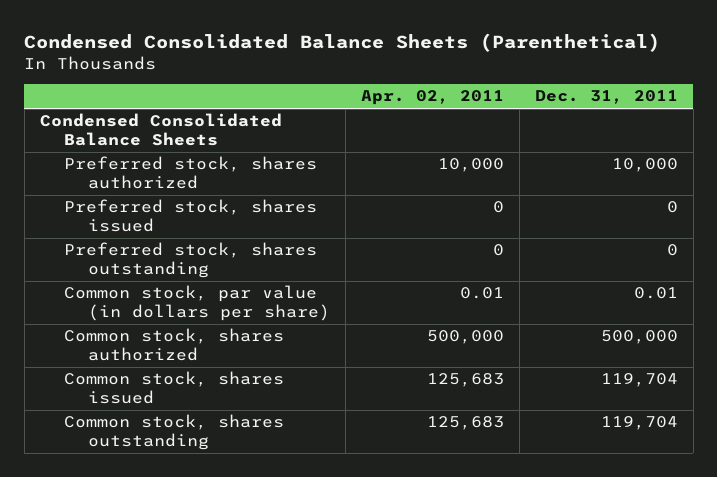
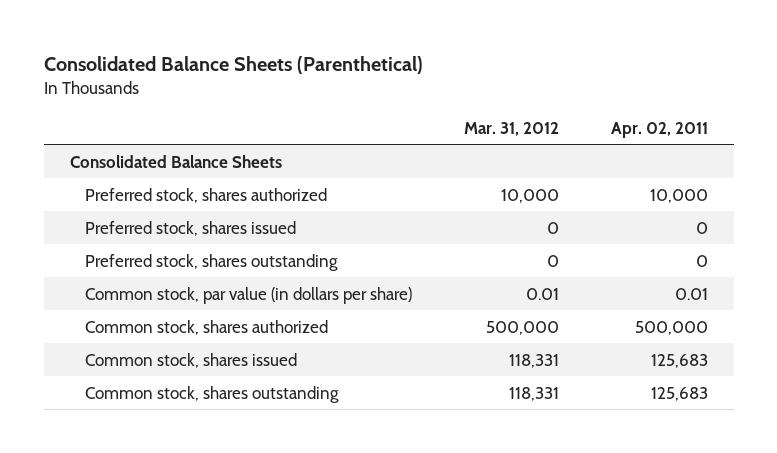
[24,33,661,53] Condensed Consolidated Balance Sheets (Parenthetical) -> [43,55,423,74] Consolidated Balance Sheets (Parenthetical)
[534,90,678,105] Dec. 31, 2011 -> none
none -> [464,121,560,136] Mar. 31, 2012
[39,113,282,147] Condensed Consolidated Balance Sheets -> [69,154,282,168] Consolidated Balance Sheets

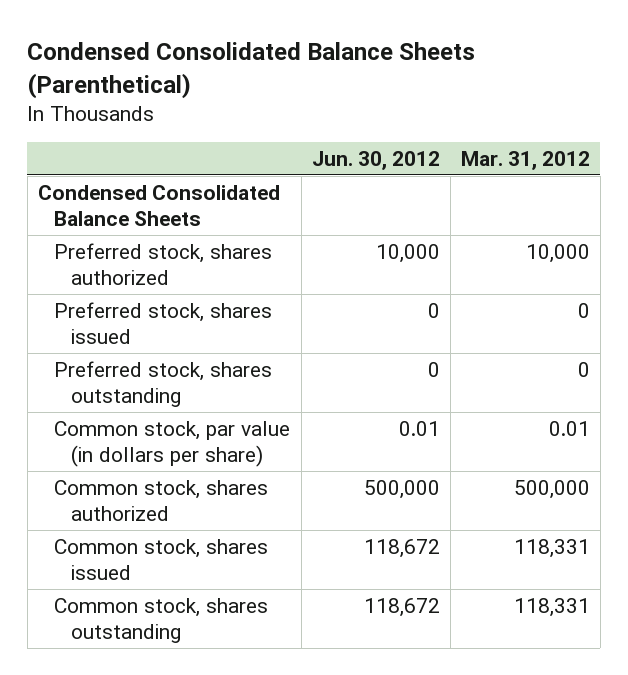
[43,55,423,74] Consolidated Balance Sheets (Parenthetical) -> [27,42,476,99] Condensed Consolidated Balance Sheets (Parenthetical)
[610,121,708,138] Apr. 02, 2011 -> none
none -> [311,151,440,171] Jun. 30, 2012
[69,154,282,168] Consolidated Balance Sheets -> [37,184,280,227] Condensed Consolidated Balance Sheets

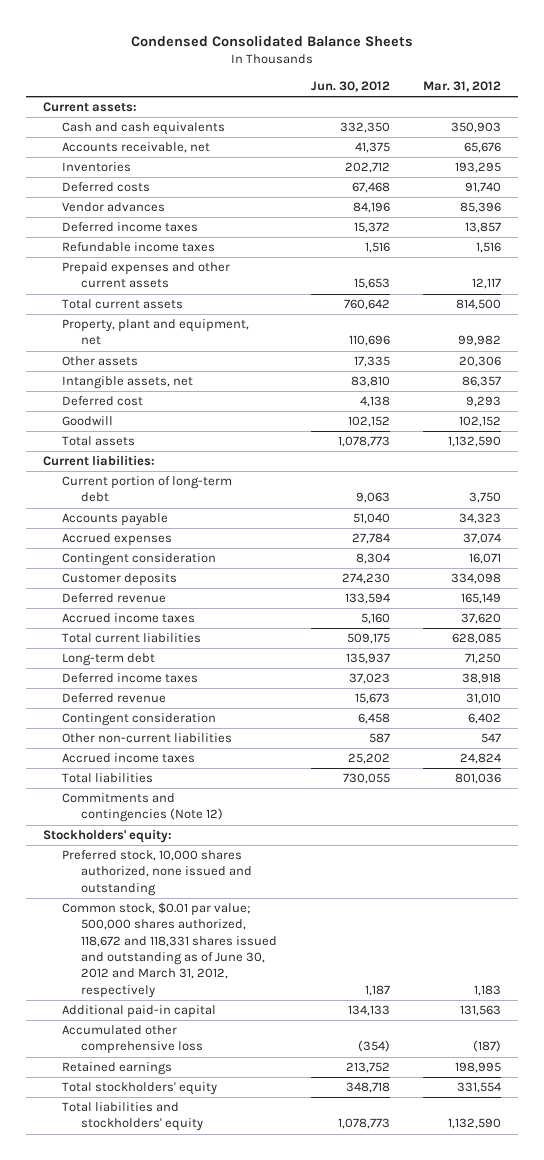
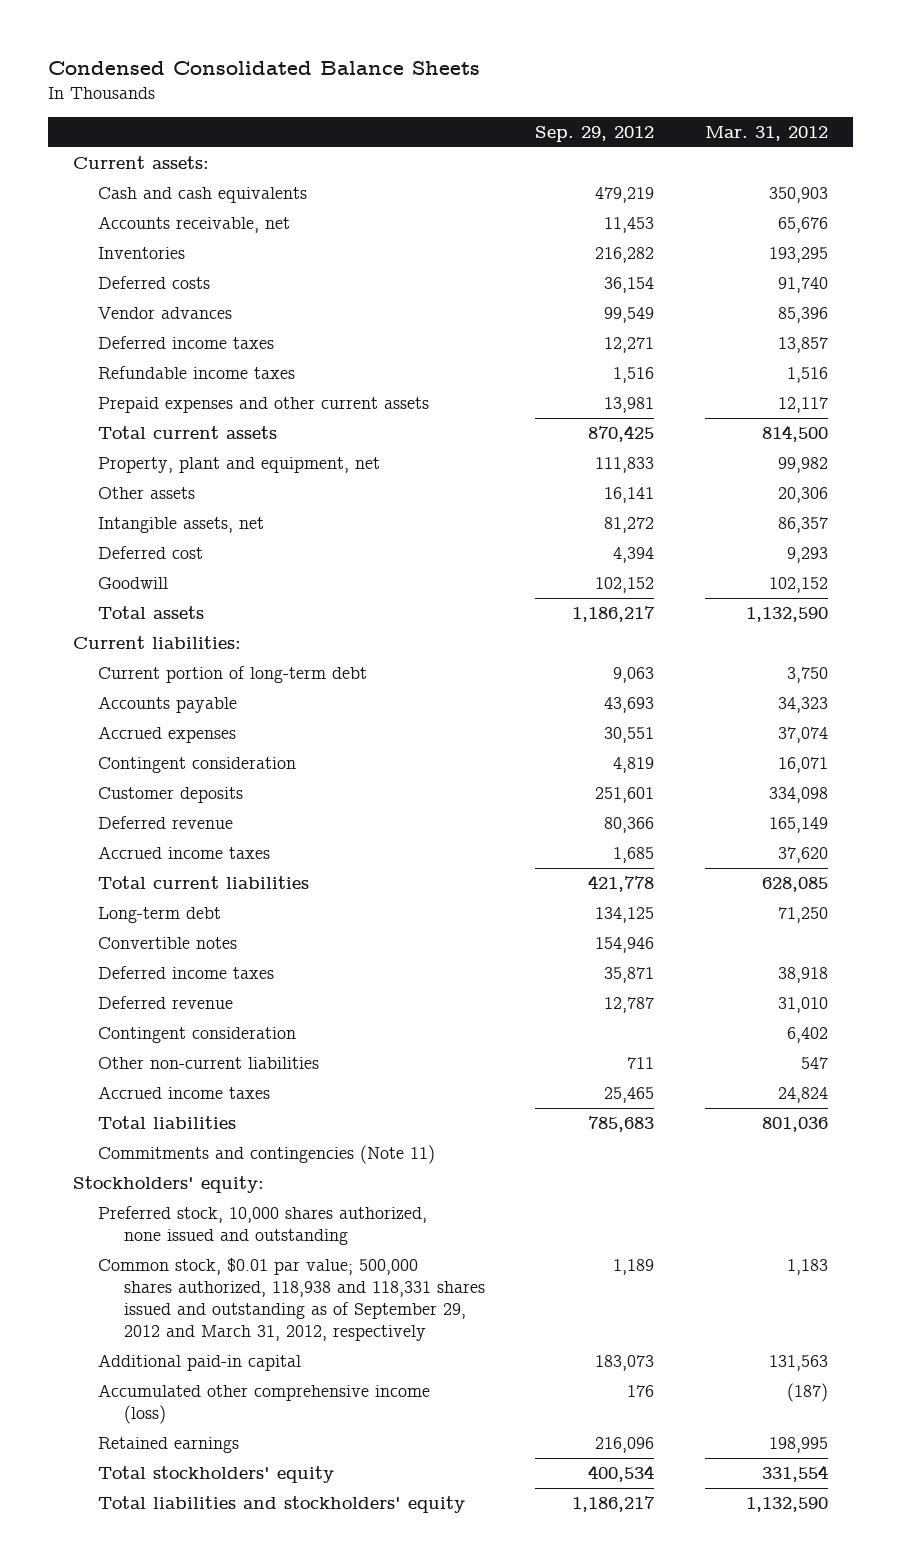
[310,81,390,93] Jun. 30, 2012 -> none
none -> [535,126,655,143] Sep. 29, 2012
none -> [98,936,238,949] Convertible notes
[62,793,224,823] Commitments and contingencies (Note 12) -> [98,1144,436,1164] Commitments and contingencies (Note 11)
[62,902,278,998] Common stock, $0.01 par value; 500,000 shares authorized, 118,672 and 118,331 shares issued and outstanding as of June 30, 2012 and March 31, 2012, respectively -> [98,1257,485,1342] Common stock, $0.01 par value; 500,000 shares authorized, 118,938 and 118,331 shares issued and outstanding as of September 29, 2012 and March 31, 2012, respectively
[62,1025,204,1055] Accumulated other comprehensive loss -> [98,1383,431,1425] Accumulated other comprehensive income (loss)

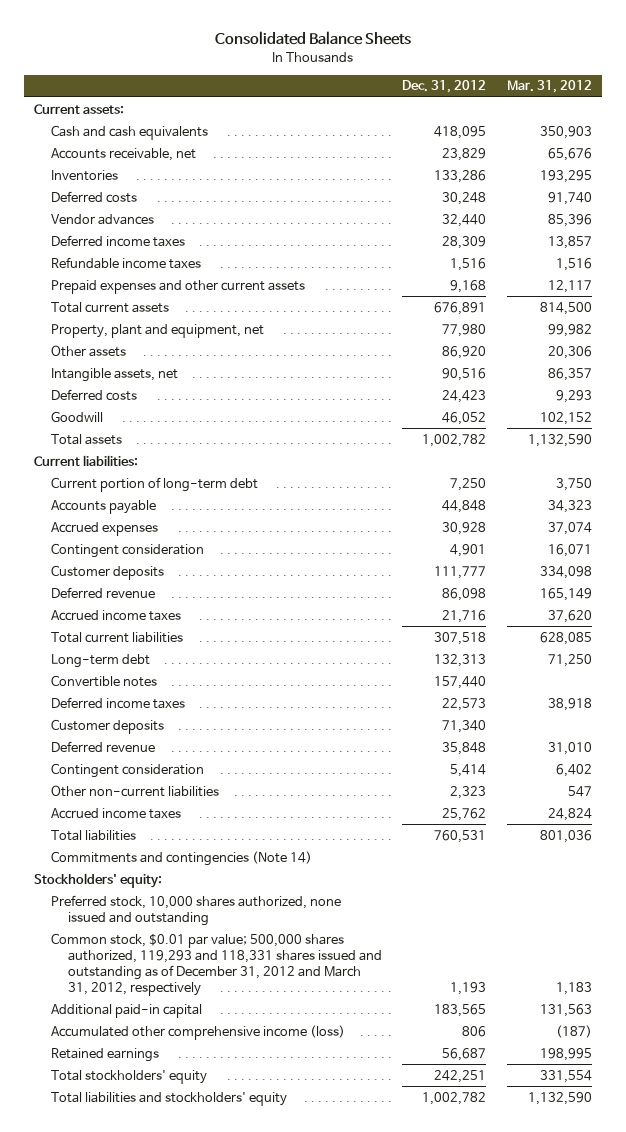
[47,61,480,76] Condensed Consolidated Balance Sheets -> [215,30,412,45] Consolidated Balance Sheets
[535,126,655,143] Sep. 29, 2012 -> none
none -> [402,80,487,94] Dec. 31, 2012
[98,545,204,559] Deferred cost -> [50,388,137,401] Deferred costs
none -> [50,718,164,734] Customer deposits
[98,1144,436,1164] Commitments and contingencies (Note 11) -> [50,850,312,866] Commitments and contingencies (Note 14)
[98,1257,485,1342] Common stock, $0.01 par value; 500,000 shares authorized, 118,938 and 118,331 shares issued and outstanding as of September 29, 2012 and March 31, 2012, respectively -> [50,932,382,996] Common stock, $0.01 par value; 500,000 shares authorized, 119,293 and 118,331 shares issued and outstanding as of December 31, 2012 and March 31, 2012, respectively

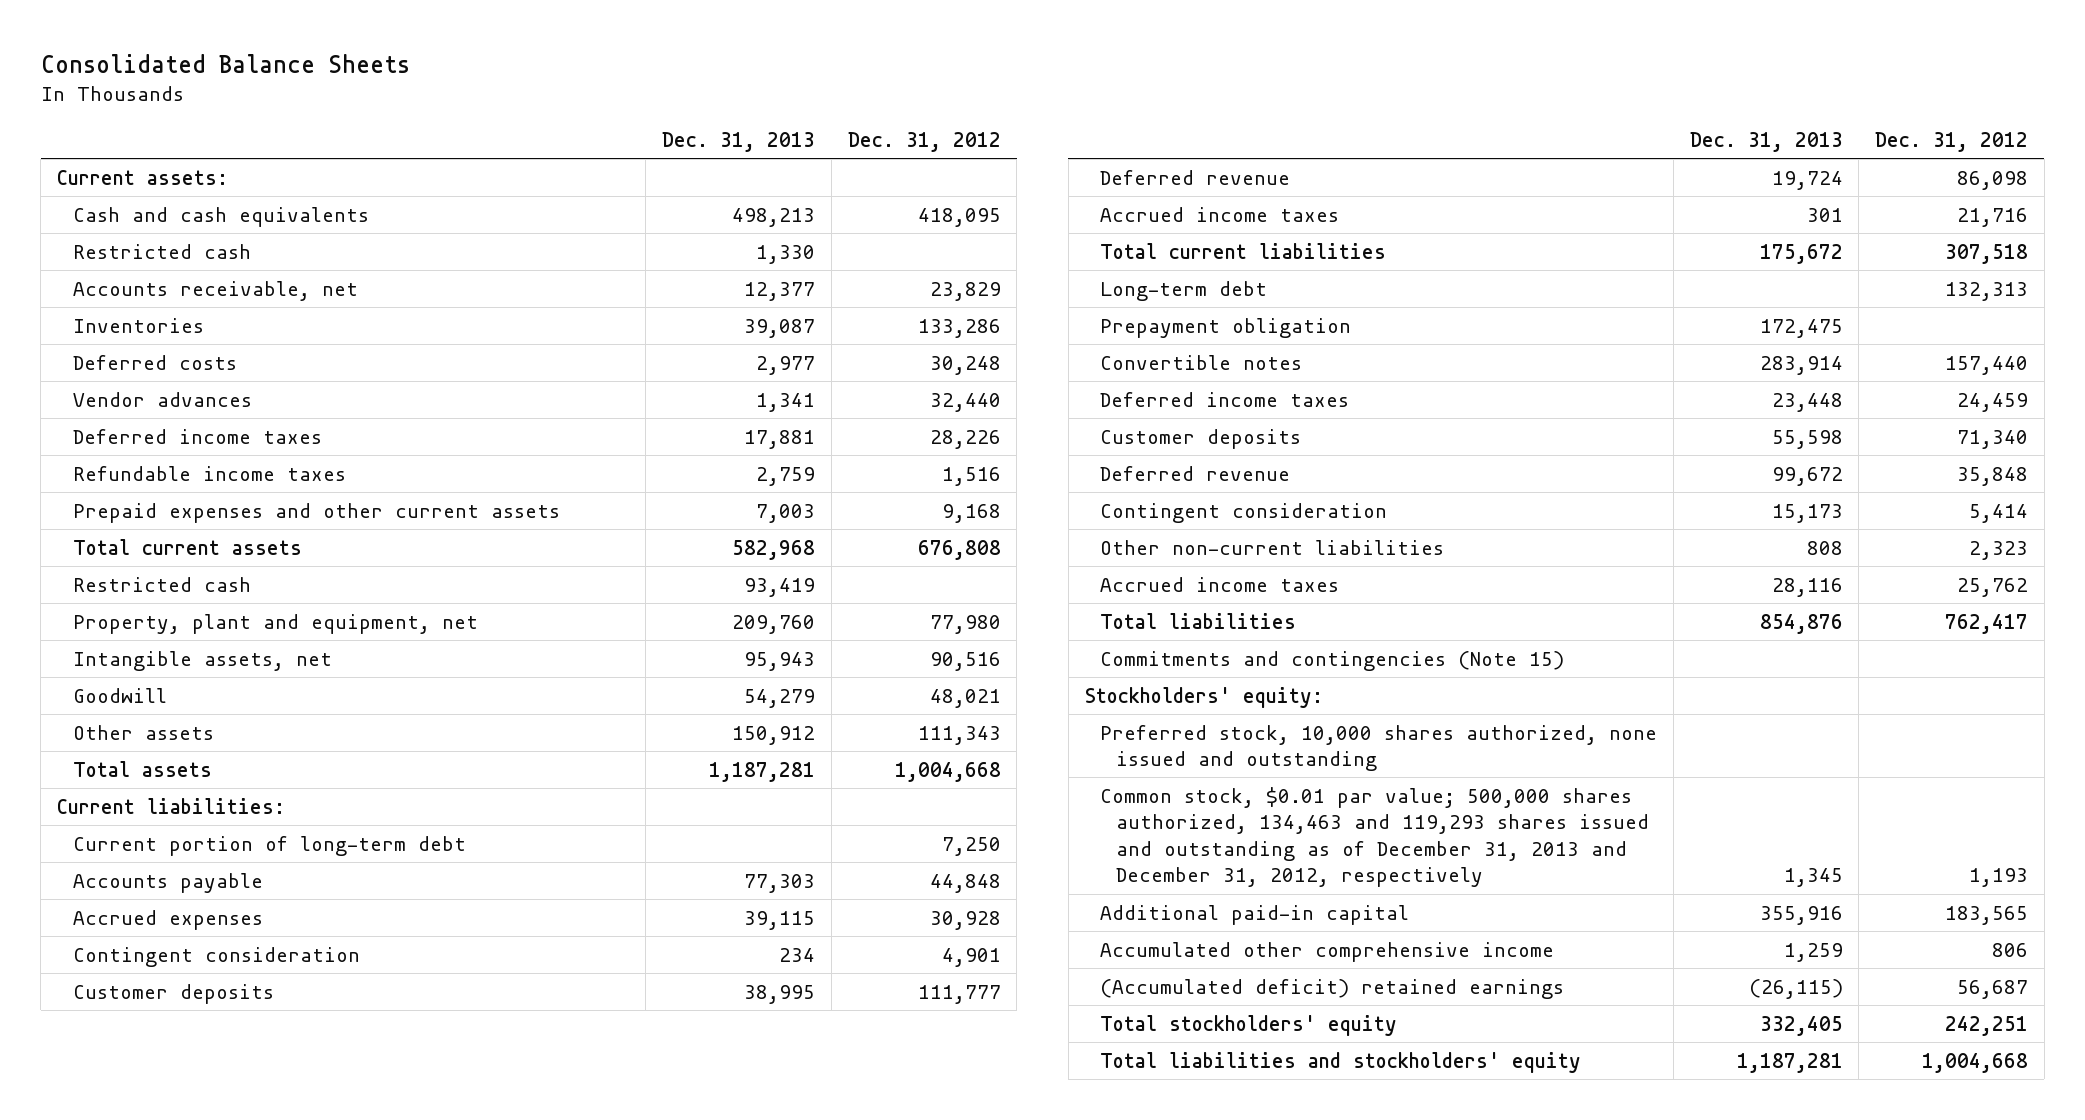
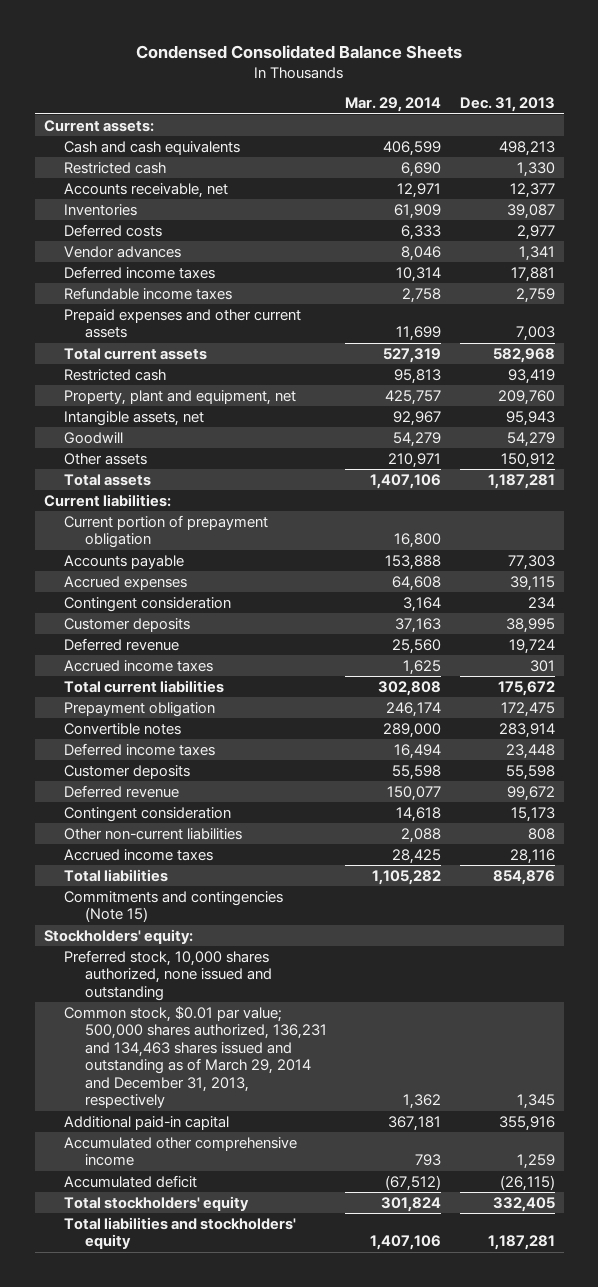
[40,53,410,73] Consolidated Balance Sheets -> [136,44,463,59] Condensed Consolidated Balance Sheets
[847,132,1001,153] Dec. 31, 2012 -> none
none -> [345,97,442,113] Mar. 29, 2014
[72,835,466,856] Current portion of long-term debt -> none
none -> [64,514,269,549] Current portion of prepayment obligation
[1100,280,1268,301] Long-term debt -> none
[1100,786,1649,888] Common stock, $0.01 par value; 500,000 shares authorized, 134,463 and 119,293 shares issued and outstanding as of December 31, 2013 and December 31, 2012, respectively -> [64,1005,328,1109] Common stock, $0.01 par value; 500,000 shares authorized, 136,231 and 134,463 shares issued and outstanding as of March 29, 2014 and December 31, 2013, respectively
[1100,978,1565,999] (Accumulated deficit) retained earnings -> [64,1174,198,1188] Accumulated deficit

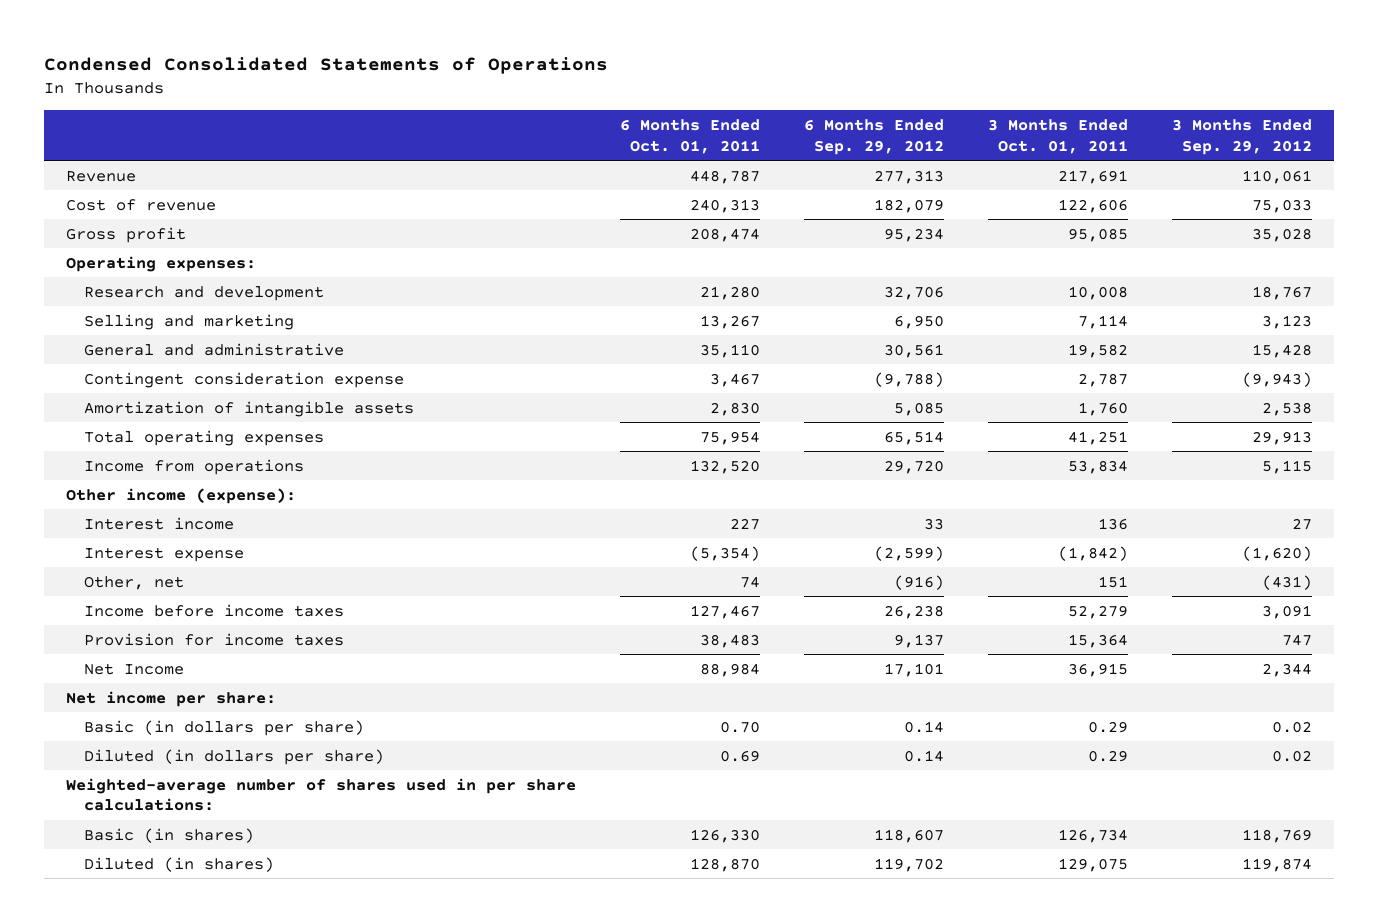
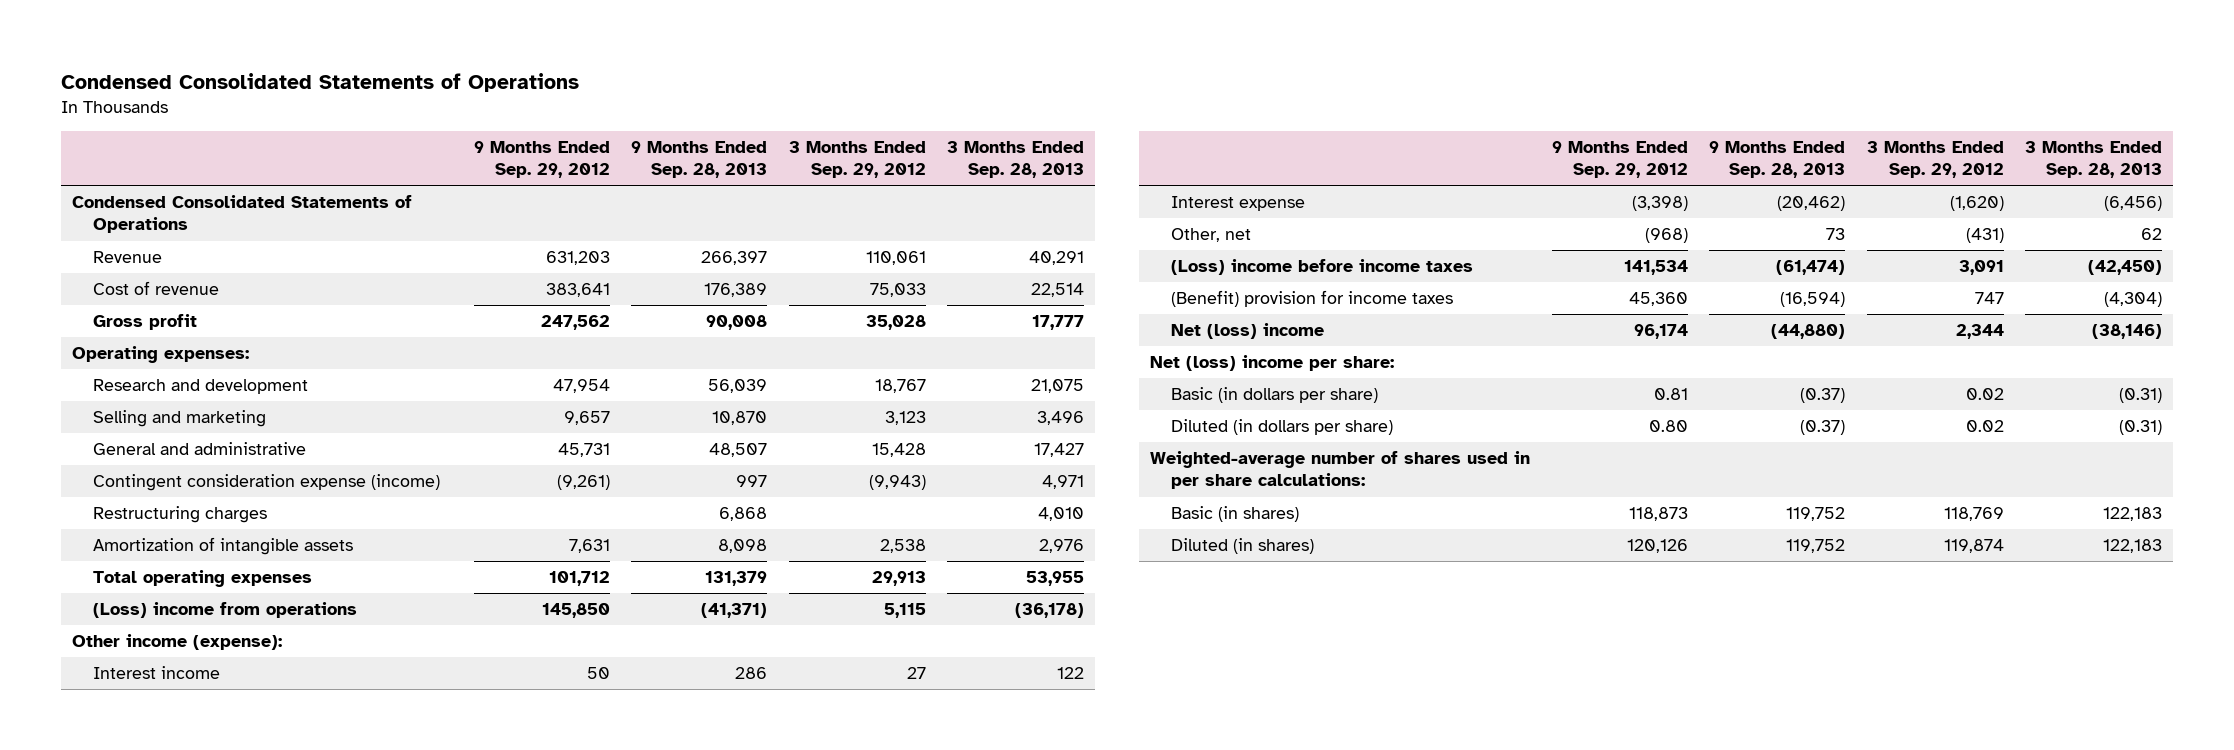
[620,118,761,154] 6 Months Ended Oct. 01, 2011 -> none
[803,118,944,155] 6 Months Ended Sep. 29, 2012 -> none
[987,118,1128,154] 3 Months Ended Oct. 01, 2011 -> none
none -> [473,140,610,179] 9 Months Ended Sep. 29, 2012
none -> [631,140,768,179] 9 Months Ended Sep. 28, 2013
none -> [947,140,1085,179] 3 Months Ended Sep. 28, 2013
none -> [72,195,413,234] Condensed Consolidated Statements of Operations
[83,371,404,388] Contingent consideration expense -> [92,474,440,492] Contingent consideration expense (income)
none -> [92,506,267,524] Restructuring charges
[83,458,304,475] Income from operations -> [92,602,357,619] (Loss) income from operations
[83,603,344,617] Income before income taxes -> [1170,259,1473,276] (Loss) income before income taxes
[83,632,344,646] Provision for income taxes -> [1170,290,1453,308] (Benefit) provision for income taxes
[83,662,184,675] Net Income -> [1170,323,1324,340] Net (loss) income
[66,690,277,707] Net income per share: -> [1150,355,1395,372] Net (loss) income per share:

